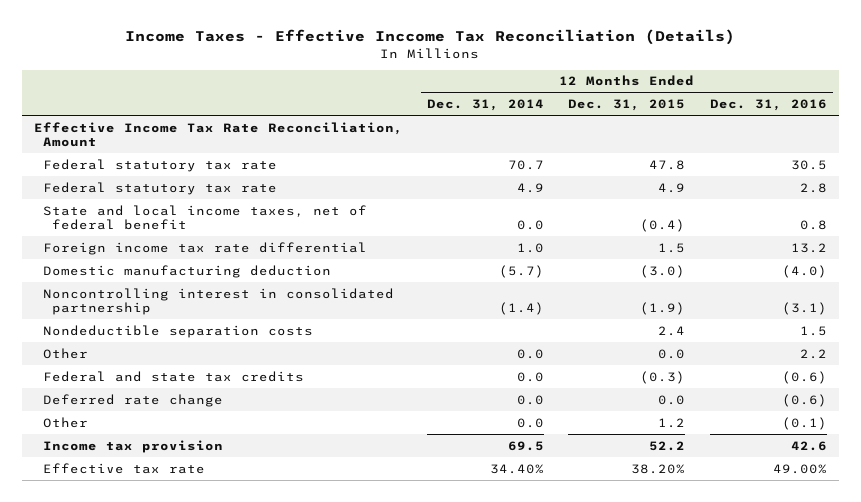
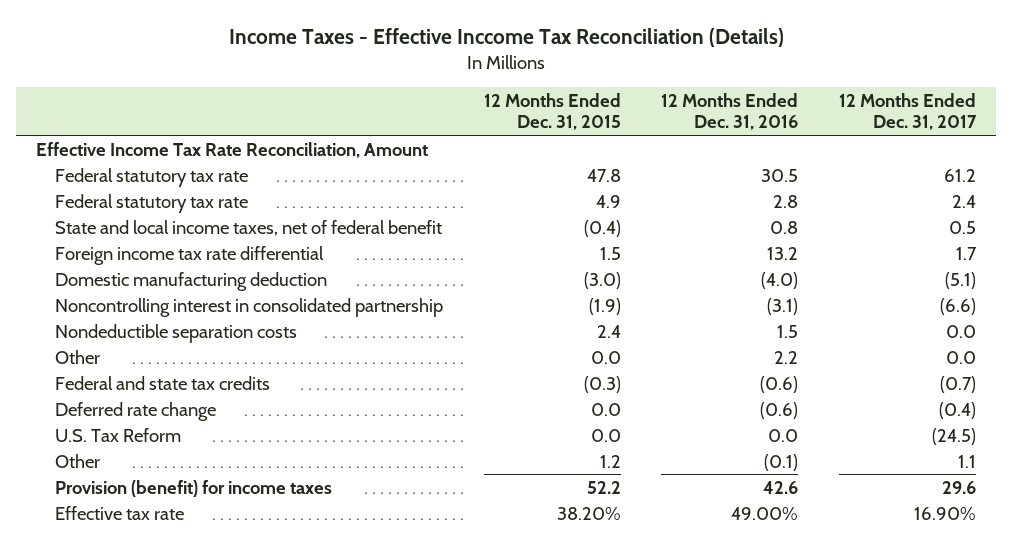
[427,99,545,112] Dec. 31, 2014 -> none
none -> [838,92,977,131] 12 Months Ended Dec. 31, 2017
none -> [55,427,182,442] U.S. Tax Reform
[43,439,224,453] Income tax provision -> [55,479,333,497] Provision (benefit) for income taxes

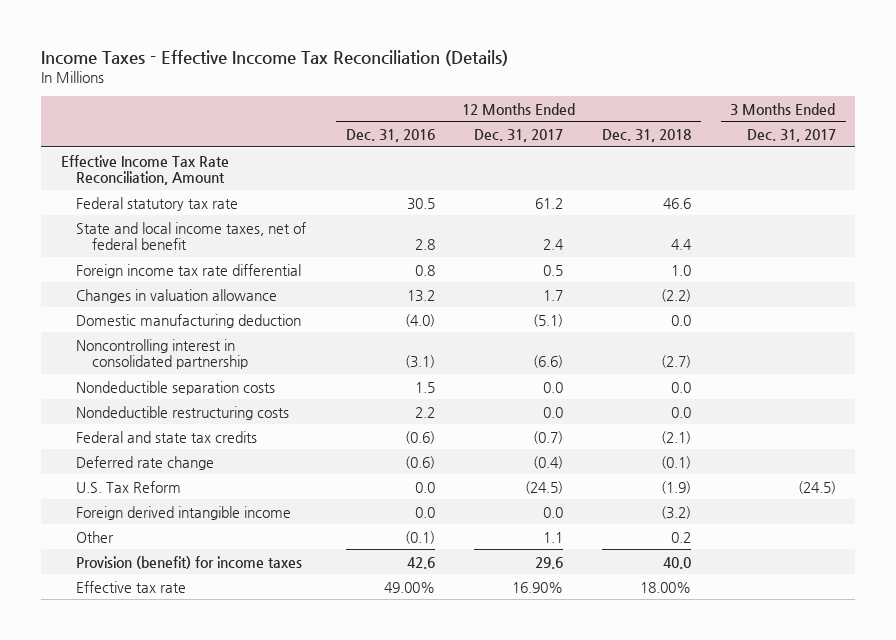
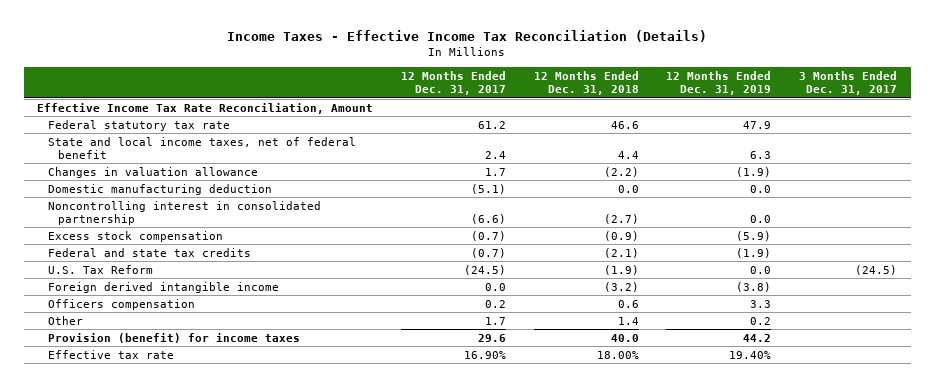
[40,50,508,67] Income Taxes - Effective Inccome Tax Reconciliation (Details) -> [227,30,708,43] Income Taxes - Effective Income Tax Reconciliation (Details)
[345,129,435,143] Dec. 31, 2016 -> none
none -> [666,71,772,96] 12 Months Ended Dec. 31, 2019
[76,263,302,278] Foreign income tax rate differential -> none
[76,380,276,395] Nondeductible separation costs -> none
[76,405,290,420] Nondeductible restructuring costs -> none
none -> [47,230,223,242] Excess stock compensation
[76,455,215,470] Deferred rate change -> none
none -> [47,298,195,310] Officers compensation
[543,531,564,543] 1.1 -> [485,316,507,325] 1.7
[671,531,692,543] 0.2 -> [617,316,639,325] 1.4

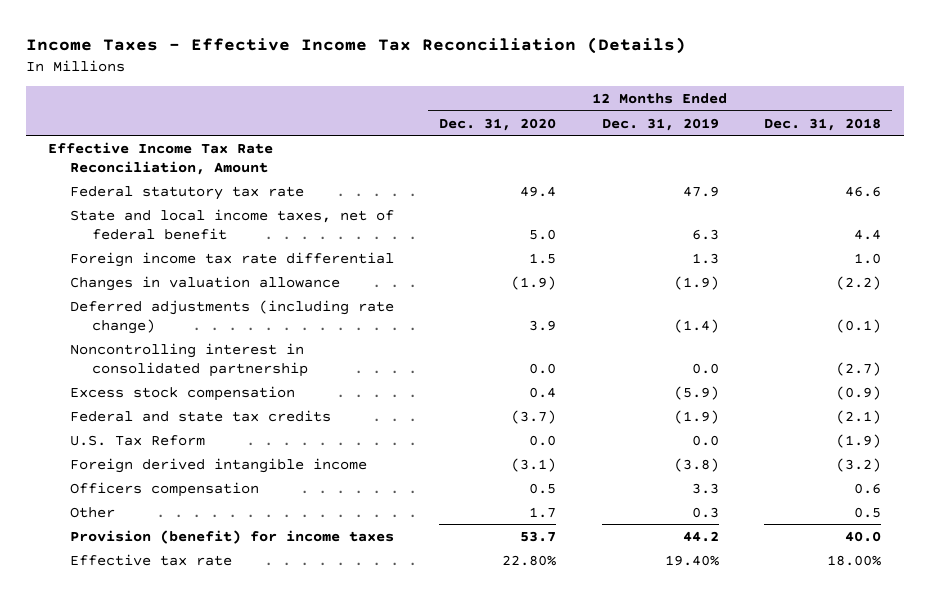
[401,71,507,96] 12 Months Ended Dec. 31, 2017 -> none
[799,71,898,96] 3 Months Ended Dec. 31, 2017 -> none
none -> [439,117,557,131] Dec. 31, 2020
none -> [70,251,395,267] Foreign income tax rate differential
[47,183,272,195] Domestic manufacturing deduction -> none
none -> [70,299,395,334] Deferred adjustments (including rate change)
[617,316,639,325] 1.4 -> [853,506,881,518] 0.5
[750,316,772,325] 0.2 -> [691,506,719,518] 0.3

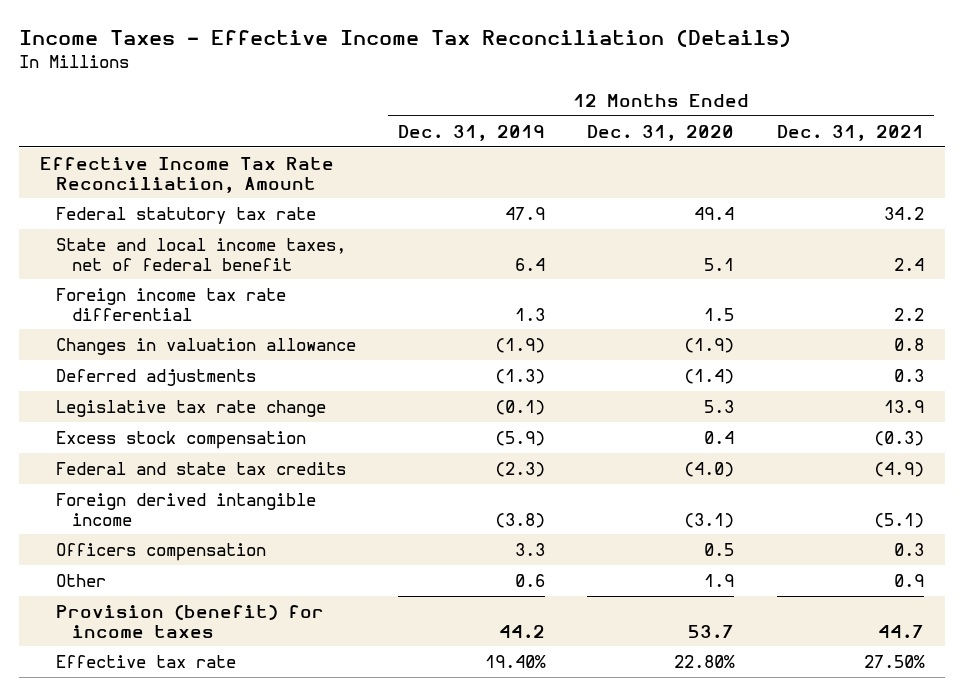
[763,117,881,131] Dec. 31, 2018 -> none
none -> [776,124,924,141] Dec. 31, 2021
[529,228,557,240] 5.0 -> [704,257,735,271] 5.1
[691,228,719,240] 6.3 -> [515,257,546,271] 6.4
[70,342,309,377] Noncontrolling interest in consolidated partnership -> none
[70,299,395,334] Deferred adjustments (including rate change) -> [56,368,257,386] Deferred adjustments
[529,319,557,331] 3.9 -> [684,368,735,384] (1.4)
[673,318,719,333] (1.4) -> [495,368,546,384] (1.3)
none -> [56,399,327,417] Legislative tax rate change
[70,434,206,446] U.S. Tax Reform -> none
[511,409,557,424] (3.7) -> [684,461,735,477] (4.0)
[673,409,719,424] (1.9) -> [495,461,546,477] (2.3)
[529,506,557,518] 1.7 -> [704,573,735,587] 1.9
[691,506,719,518] 0.3 -> [515,573,546,587] 0.6

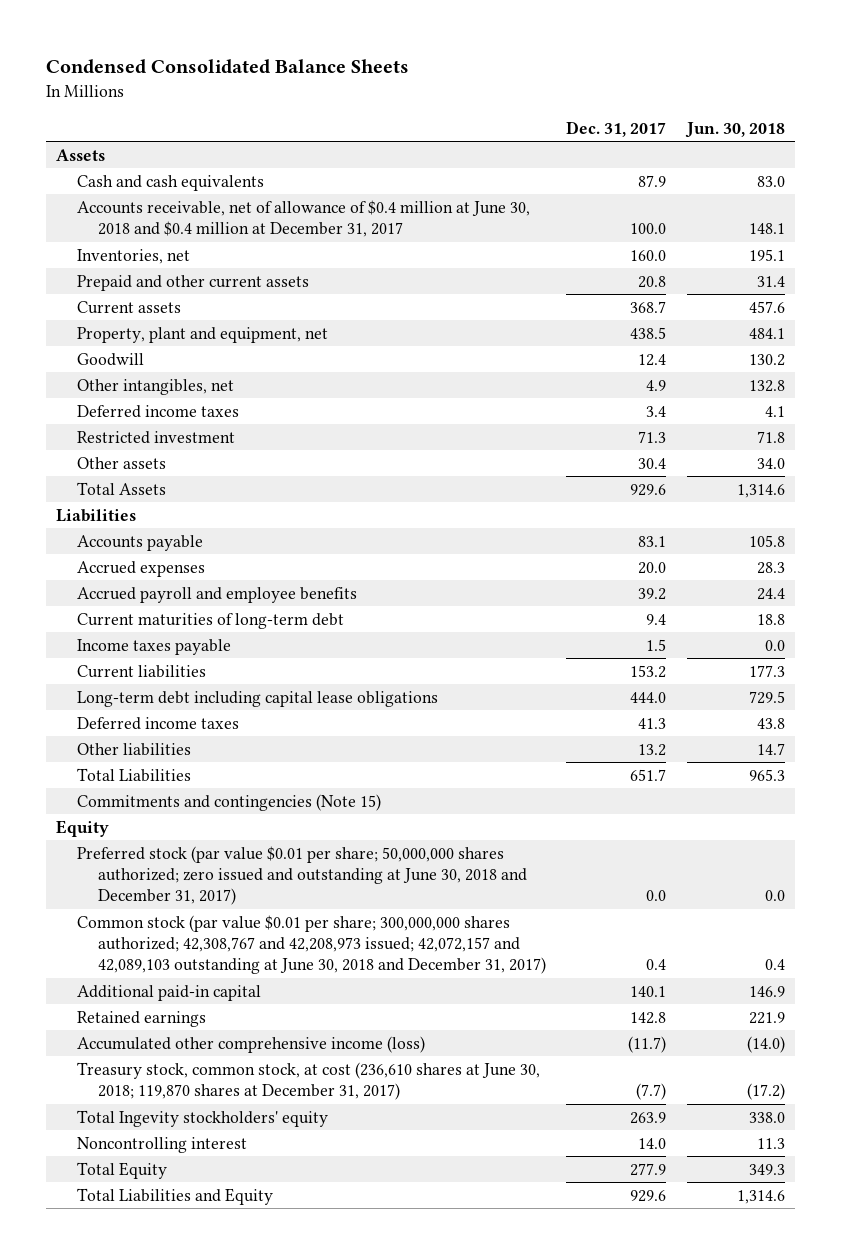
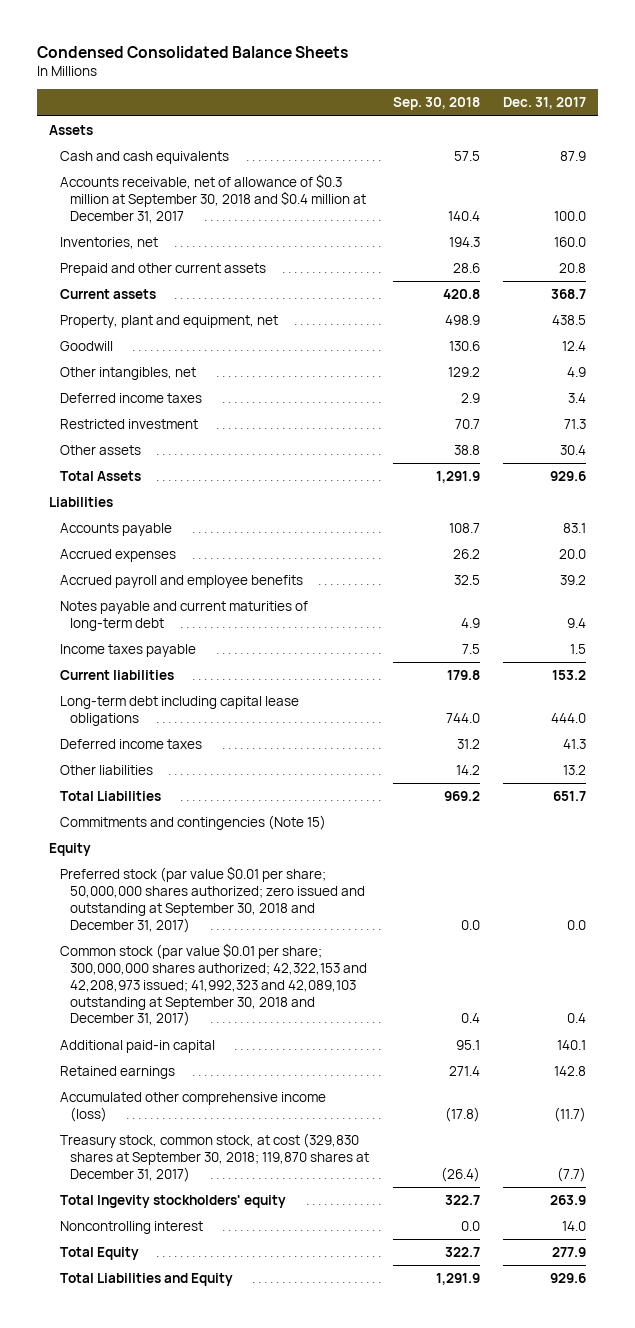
[685,121,786,138] Jun. 30, 2018 -> none
none -> [392,97,480,111] Sep. 30, 2018
[77,199,531,238] Accounts receivable, net of allowance of $0.4 million at June 30, 2018 and $0.4 million at December 31, 2017 -> [59,174,367,223] Accounts receivable, net of allowance of $0.3 million at September 30, 2018 and $0.4 million at December 31, 2017
[77,612,345,629] Current maturities of long-term debt -> [59,601,308,631] Notes payable and current maturities of long-term debt
[77,845,527,906] Preferred stock (par value $0.01 per share; 50,000,000 shares authorized; zero issued and outstanding at June 30, 2018 and December 31, 2017) -> [59,866,366,933] Preferred stock (par value $0.01 per share; 50,000,000 shares authorized; zero issued and outstanding at September 30, 2018 and December 31, 2017)
[77,914,546,975] Common stock (par value $0.01 per share; 300,000,000 shares authorized; 42,308,767 and 42,208,973 issued; 42,072,157 and 42,089,103 outstanding at June 30, 2018 and December 31, 2017) -> [59,943,368,1027] Common stock (par value $0.01 per share; 300,000,000 shares authorized; 42,322,153 and 42,208,973 issued; 41,992,323 and 42,089,103 outstanding at September 30, 2018 and December 31, 2017)
[77,1061,541,1101] Treasury stock, common stock, at cost (236,610 shares at June 30, 2018; 119,870 shares at December 31, 2017) -> [59,1133,370,1182] Treasury stock, common stock, at cost (329,830 shares at September 30, 2018; 119,870 shares at December 31, 2017)

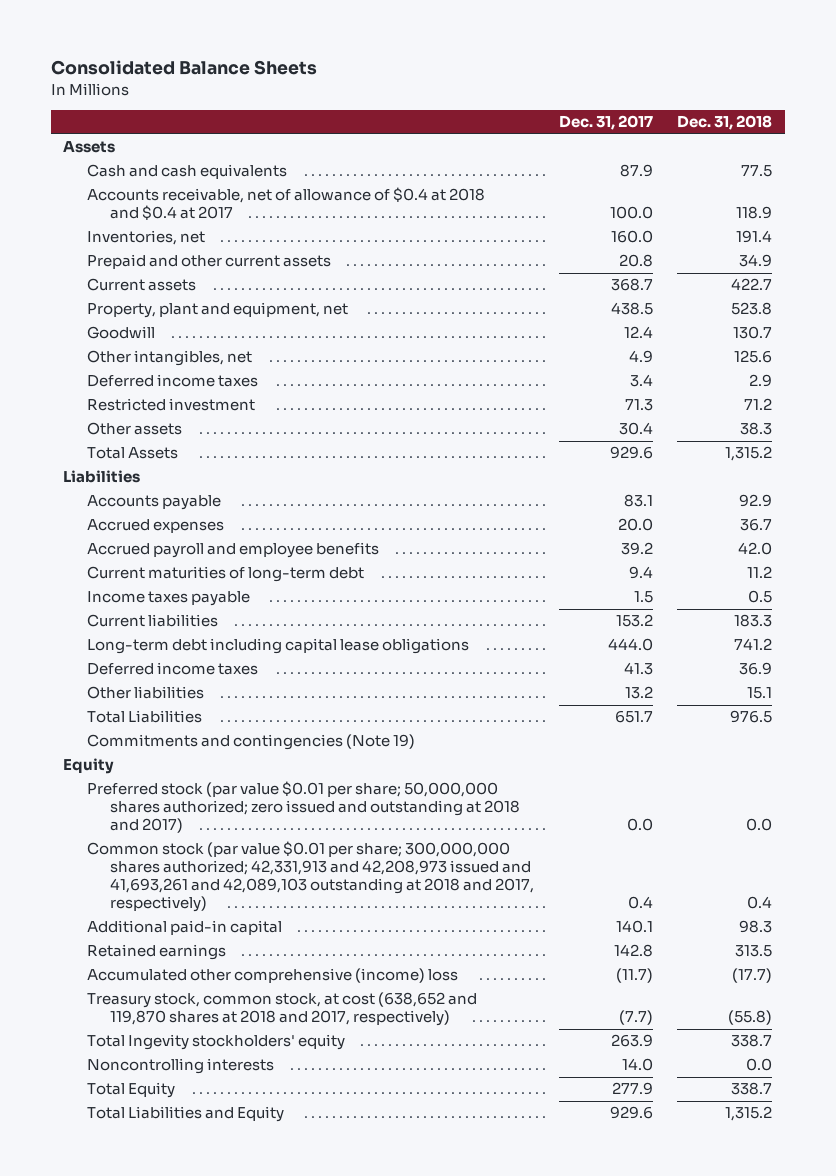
[37,46,349,59] Condensed Consolidated Balance Sheets -> [50,60,317,76] Consolidated Balance Sheets
[392,97,480,111] Sep. 30, 2018 -> none
none -> [677,115,773,131] Dec. 31, 2018
[59,174,367,223] Accounts receivable, net of allowance of $0.3 million at September 30, 2018 and $0.4 million at December 31, 2017 -> [86,187,485,221] Accounts receivable, net of allowance of $0.4 at 2018 and $0.4 at 2017
[59,601,308,631] Notes payable and current maturities of long-term debt -> [86,566,364,583] Current maturities of long-term debt
[59,815,326,831] Commitments and contingencies (Note 15) -> [86,734,415,751] Commitments and contingencies (Note 19)
[59,866,366,933] Preferred stock (par value $0.01 per share; 50,000,000 shares authorized; zero issued and outstanding at September 30, 2018 and December 31, 2017) -> [86,781,521,834] Preferred stock (par value $0.01 per share; 50,000,000 shares authorized; zero issued and outstanding at 2018 and 2017)
[59,943,368,1027] Common stock (par value $0.01 per share; 300,000,000 shares authorized; 42,322,153 and 42,208,973 issued; 41,992,323 and 42,089,103 outstanding at September 30, 2018 and December 31, 2017) -> [86,841,535,913] Common stock (par value $0.01 per share; 300,000,000 shares authorized; 42,331,913 and 42,208,973 issued and 41,693,261 and 42,089,103 outstanding at 2018 and 2017, respectively)
[59,1092,326,1122] Accumulated other comprehensive income (loss) -> [86,968,458,984] Accumulated other comprehensive (income) loss
[59,1133,370,1182] Treasury stock, common stock, at cost (329,830 shares at September 30, 2018; 119,870 shares at December 31, 2017) -> [86,992,477,1027] Treasury stock, common stock, at cost (638,652 and 119,870 shares at 2018 and 2017, respectively)
[59,1221,203,1235] Noncontrolling interest -> [86,1058,274,1075] Noncontrolling interests

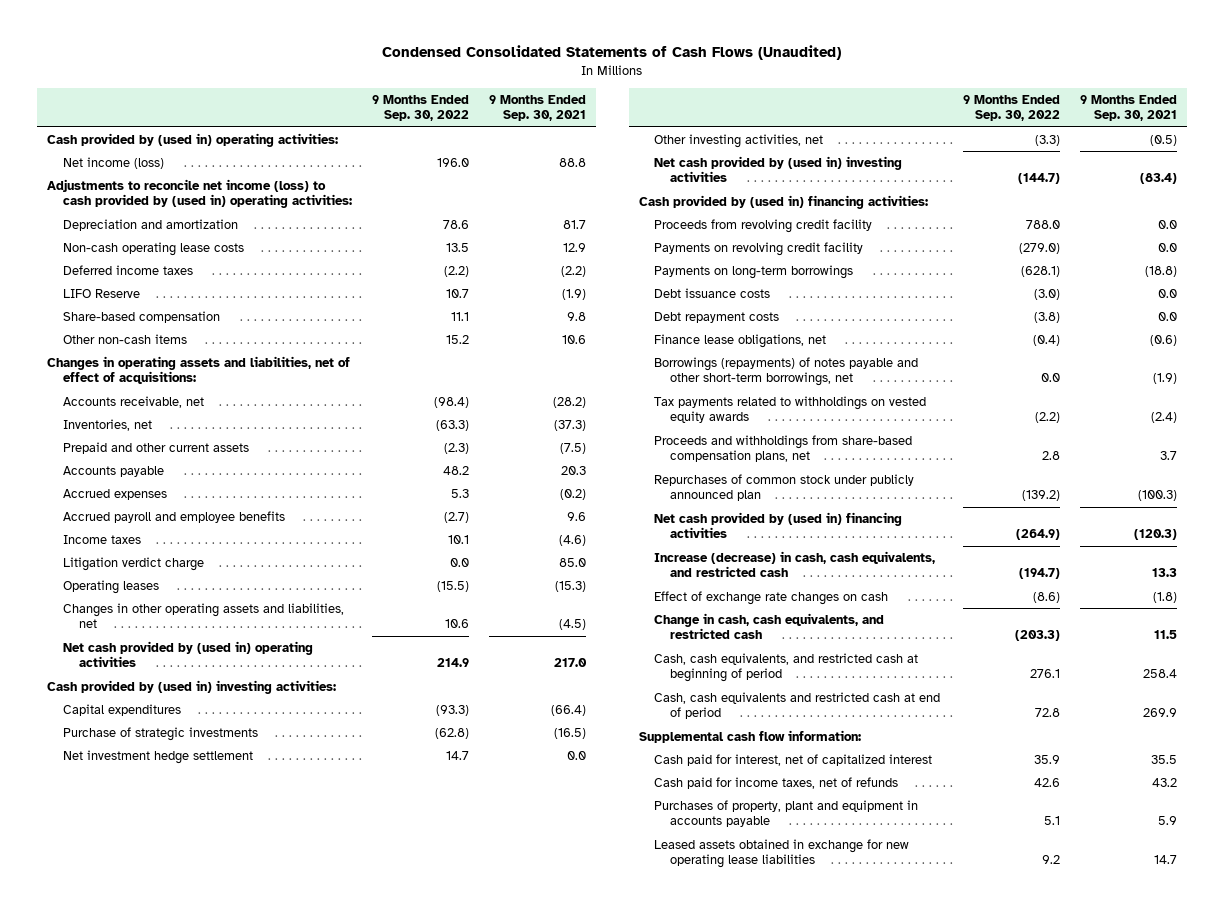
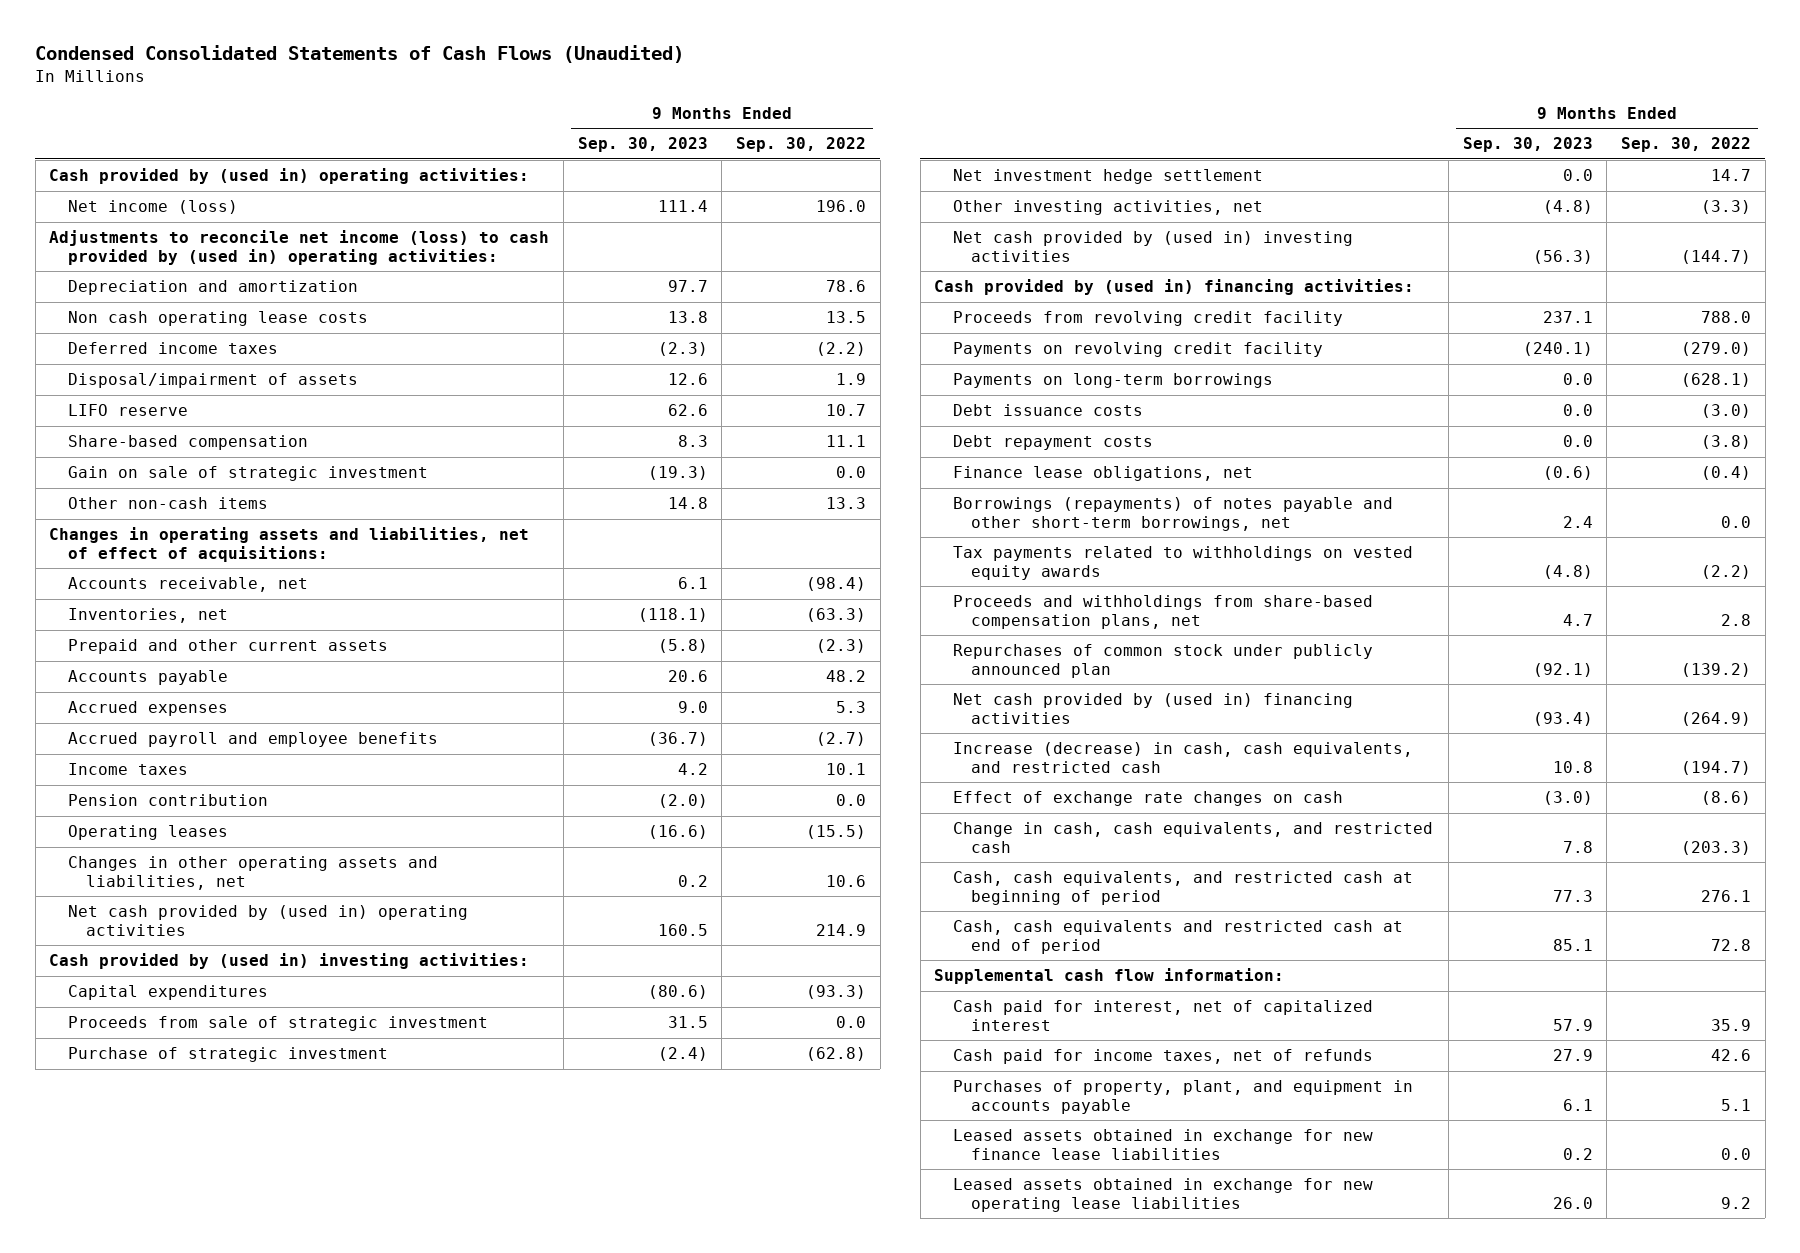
[489,95,587,122] 9 Months Ended Sep. 30, 2021 -> none
none -> [577,137,708,153] Sep. 30, 2023
[63,242,245,257] Non-cash operating lease costs -> [67,311,368,327] Non cash operating lease costs
none -> [67,373,358,389] Disposal/impairment of assets
[63,289,141,299] LIFO Reserve -> [67,404,188,417] LIFO reserve
none -> [67,466,428,482] Gain on sale of strategic investment
[446,335,470,345] 15.2 -> [826,497,867,510] 13.3
[63,557,205,572] Litigation verdict charge -> none
none -> [67,794,268,807] Pension contribution
none -> [67,1016,488,1032] Proceeds from sale of strategic investment
[63,727,259,742] Purchase of strategic investments -> [67,1047,388,1063] Purchase of strategic investment
[654,800,919,828] Purchases of property, plant and equipment in accounts payable -> [952,1080,1413,1114] Purchases of property, plant, and equipment in accounts payable
none -> [952,1129,1373,1160] Leased assets obtained in exchange for new finance lease liabilities

